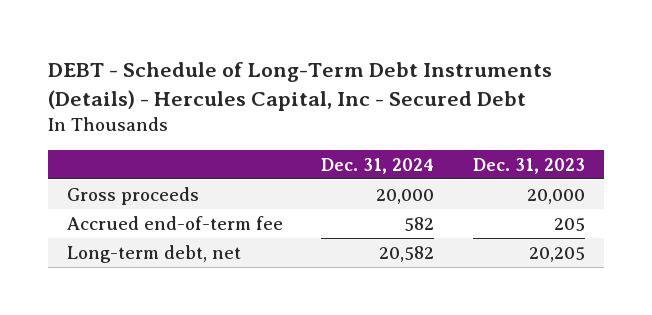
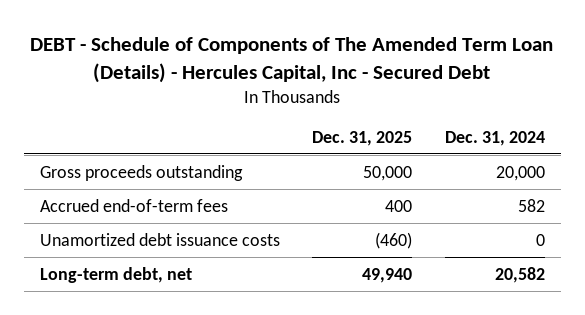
[47,61,552,111] DEBT - Schedule of Long-Term Debt Instruments (Details) - Hercules Capital, Inc - Secured Debt -> [30,37,554,83] DEBT - Schedule of Components of The Amended Term Loan (Details) - Hercules Capital, Inc - Secured Debt
[472,157,585,174] Dec. 31, 2023 -> none
none -> [312,130,413,146] Dec. 31, 2025
[67,186,200,205] Gross proceeds -> [40,164,244,181] Gross proceeds outstanding
[67,215,284,230] Accrued end-of-term fee -> [40,198,229,212] Accrued end-of-term fees
none -> [40,232,281,246] Unamortized debt issuance costs

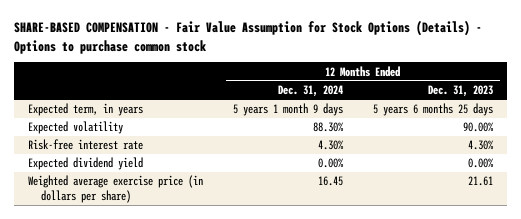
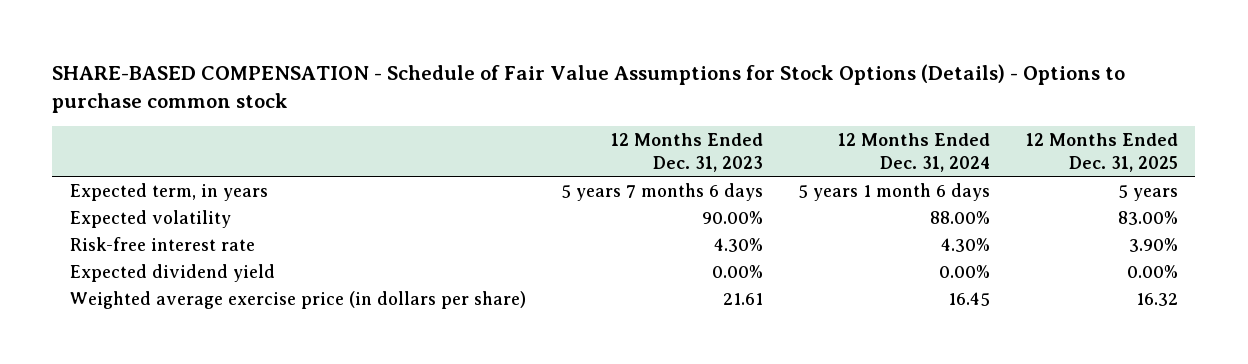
[13,20,482,54] SHARE-BASED COMPENSATION - Fair Value Assumption for Stock Options (Details) - Options to purchase common stock -> [52,64,1126,113] SHARE-BASED COMPENSATION - Schedule of Fair Value Assumptions for Stock Options (Details) - Options to purchase common stock
none -> [1025,132,1178,172] 12 Months Ended Dec. 31, 2025
[233,103,344,117] 5 years 1 month 9 days -> [798,182,991,201] 5 years 1 month 6 days
[372,103,493,117] 5 years 6 months 25 days -> [561,182,764,201] 5 years 7 months 6 days
[313,122,345,133] 88.30% -> [930,210,991,224] 88.00%

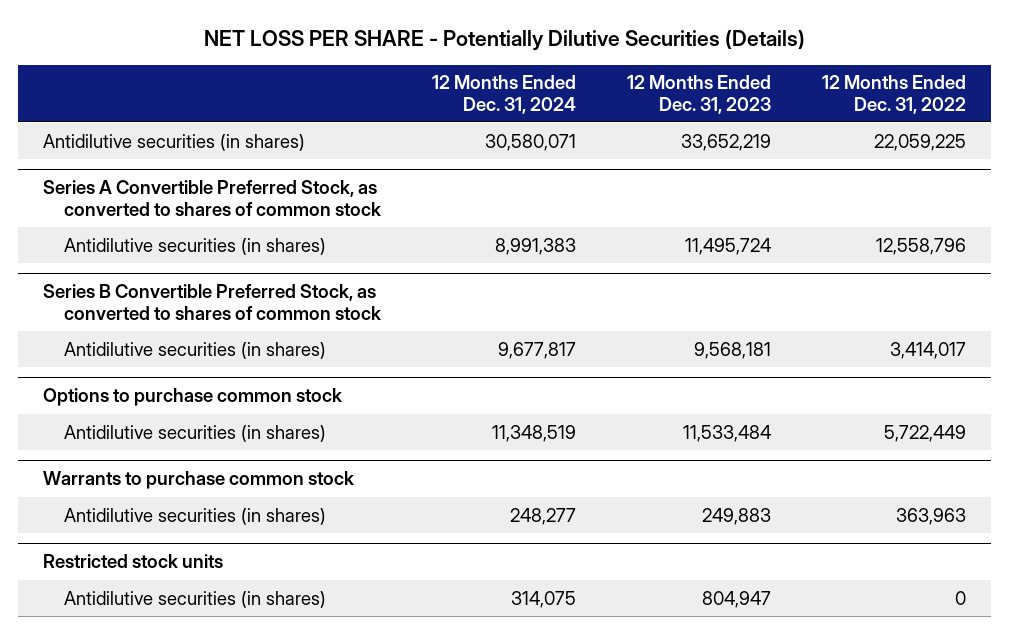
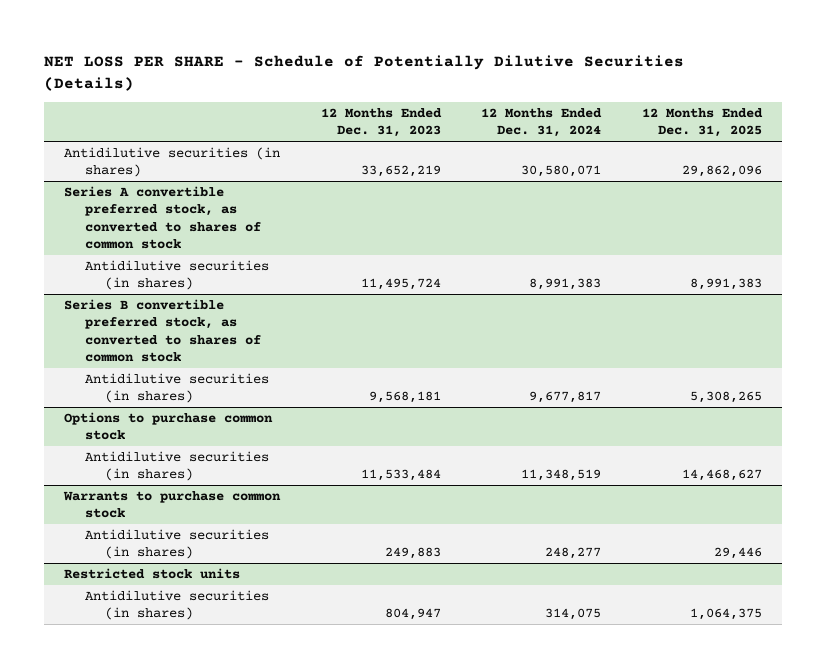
[203,29,805,52] NET LOSS PER SHARE - Potentially Dilutive Securities (Details) -> [44,54,685,91] NET LOSS PER SHARE - Schedule of Potentially Dilutive Securities (Details)
[821,75,966,114] 12 Months Ended Dec. 31, 2022 -> none
none -> [642,107,764,138] 12 Months Ended Dec. 31, 2025
[43,180,381,216] Series A Convertible Preferred Stock, as converted to shares of common stock -> [64,186,261,249] Series A convertible preferred stock, as converted to shares of common stock
[43,284,381,320] Series B Convertible Preferred Stock, as converted to shares of common stock -> [64,299,261,362] Series B convertible preferred stock, as converted to shares of common stock

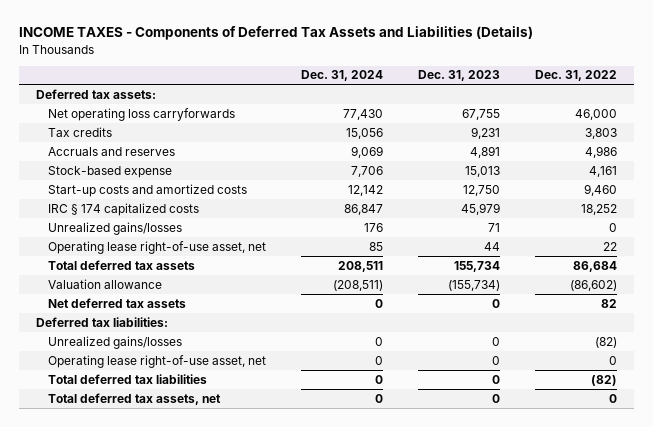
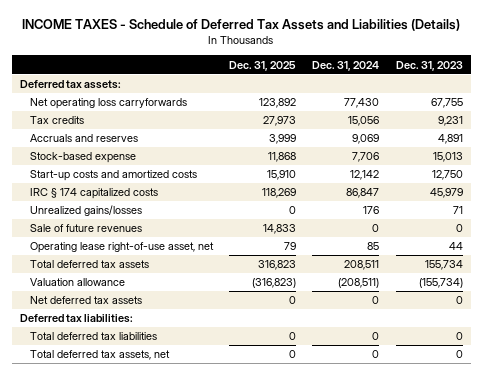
[18,26,533,41] INCOME TAXES - Components of Deferred Tax Assets and Liabilities (Details) -> [22,19,461,32] INCOME TAXES - Schedule of Deferred Tax Assets and Liabilities (Details)
[534,70,617,82] Dec. 31, 2022 -> none
none -> [228,60,296,71] Dec. 31, 2025
none -> [29,224,142,233] Sale of future revenues
[48,335,183,349] Unrealized gains/losses -> none
[48,354,267,368] Operating lease right-of-use asset, net -> none

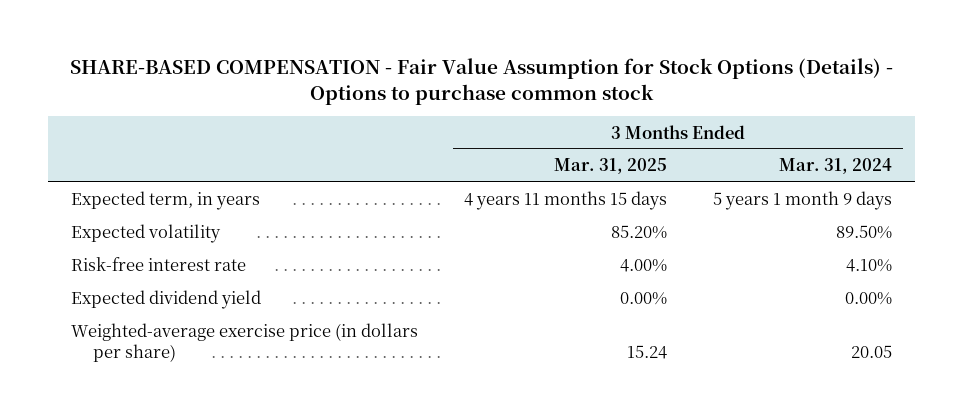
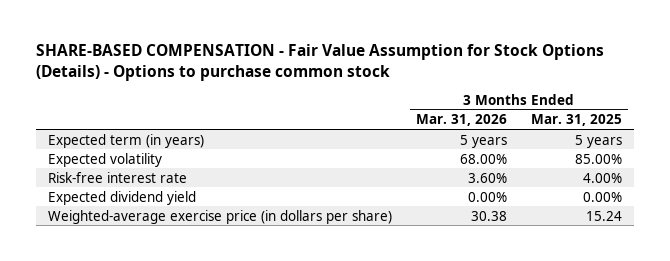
[778,158,892,175] Mar. 31, 2024 -> none
none -> [416,114,508,127] Mar. 31, 2026
[71,191,261,211] Expected term, in years -> [47,133,204,148] Expected term (in years)
[464,191,668,211] 4 years 11 months 15 days -> [575,134,623,148] 5 years
[611,225,668,240] 85.20% -> [575,153,623,164] 85.00%

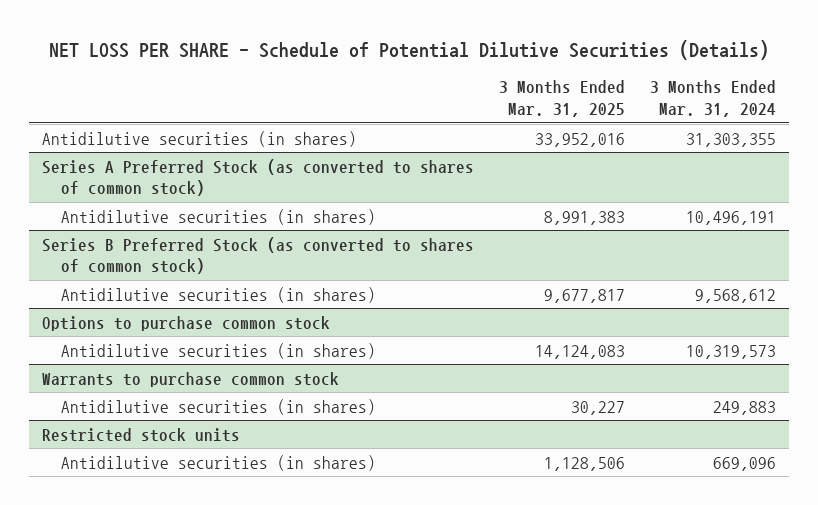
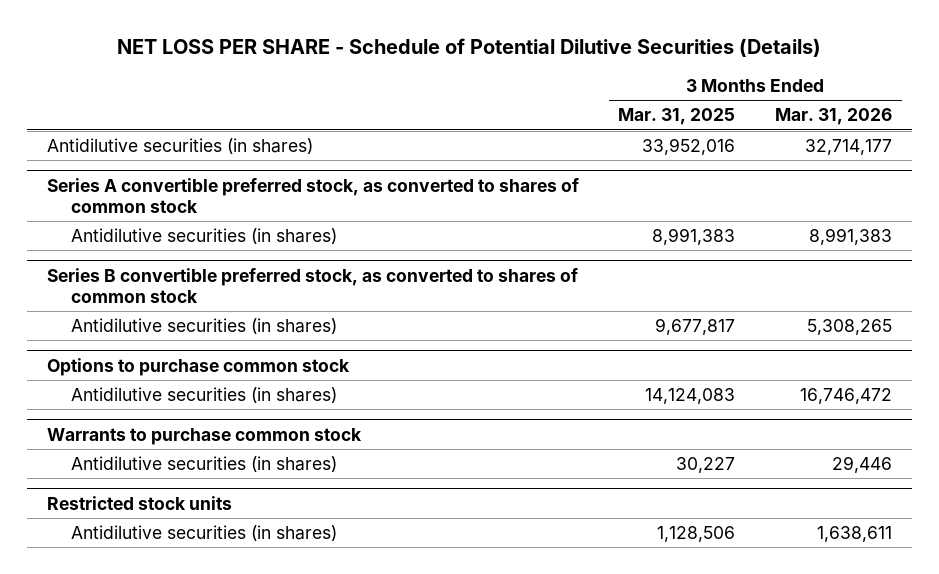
[650,80,777,118] 3 Months Ended Mar. 31, 2024 -> none
none -> [774,108,892,126] Mar. 31, 2026
[41,158,474,197] Series A Preferred Stock (as converted to shares of common stock) -> [46,177,579,213] Series A convertible preferred stock, as converted to shares of common stock
[41,236,474,275] Series B Preferred Stock (as converted to shares of common stock) -> [46,267,578,303] Series B convertible preferred stock, as converted to shares of common stock

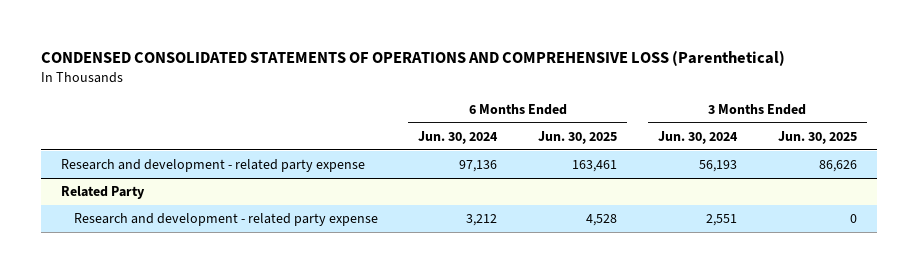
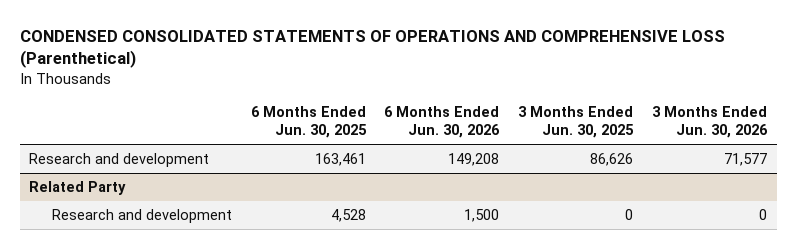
[418,130,499,144] Jun. 30, 2024 -> none
[658,130,739,144] Jun. 30, 2024 -> none
none -> [384,106,501,139] 6 Months Ended Jun. 30, 2026
none -> [652,106,769,139] 3 Months Ended Jun. 30, 2026
[61,159,366,173] Research and development - related party expense -> [29,153,210,168] Research and development
[73,213,378,227] Research and development - related party expense -> [51,209,232,224] Research and development

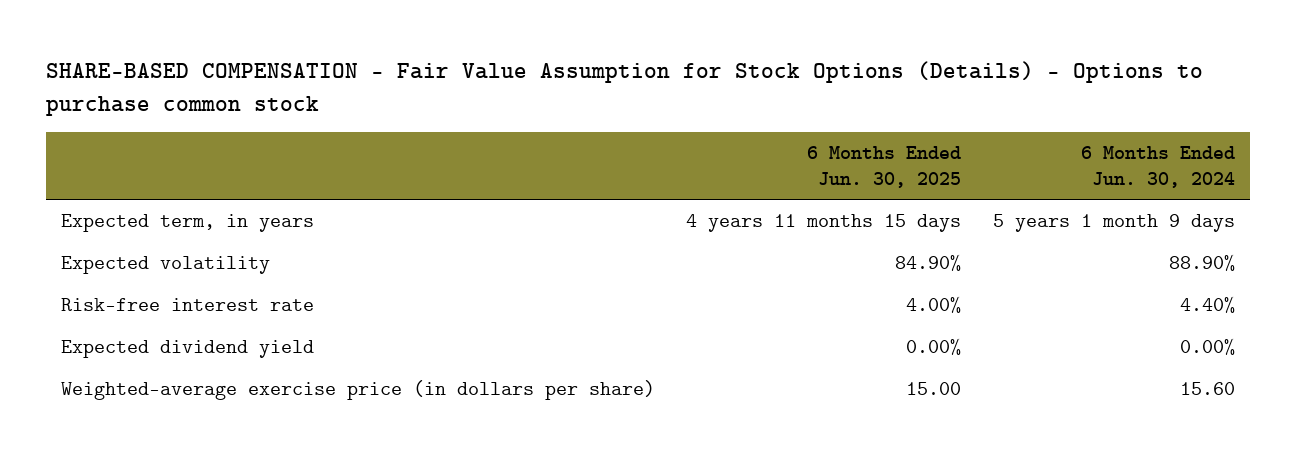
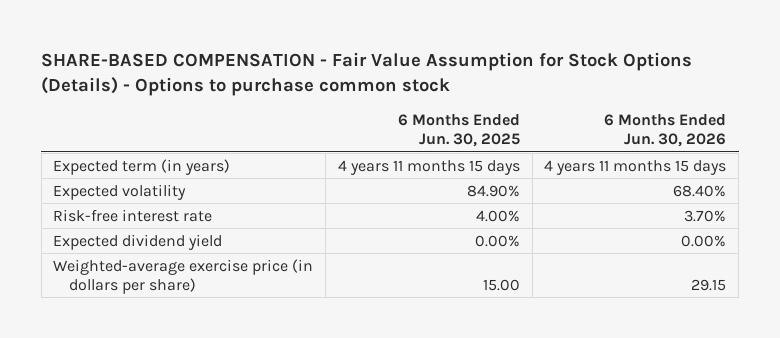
[1080,146,1235,188] 6 Months Ended Jun. 30, 2024 -> none
none -> [604,114,727,148] 6 Months Ended Jun. 30, 2026
[61,214,315,233] Expected term, in years -> [53,158,231,175] Expected term (in years)

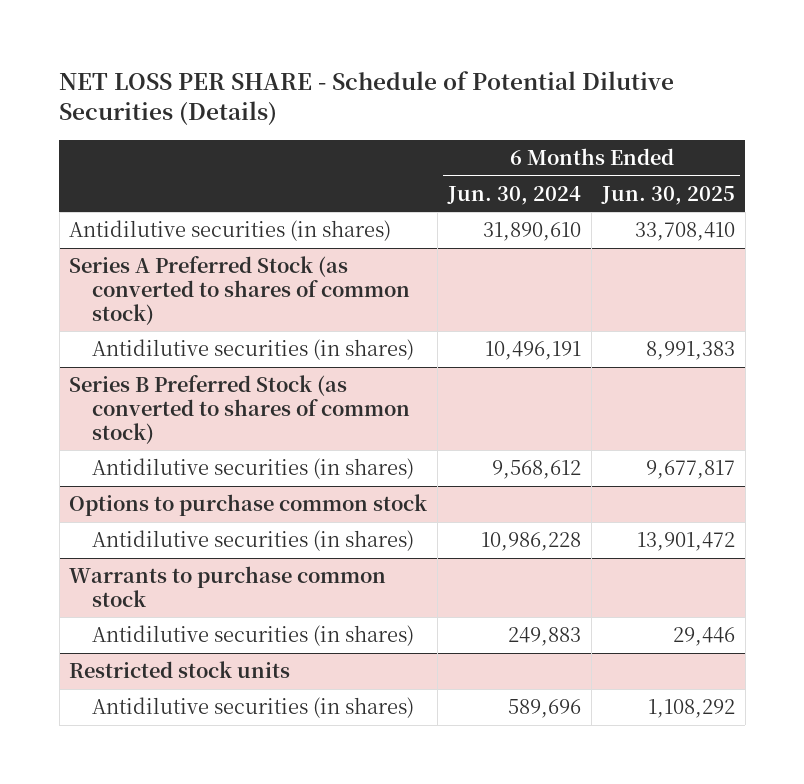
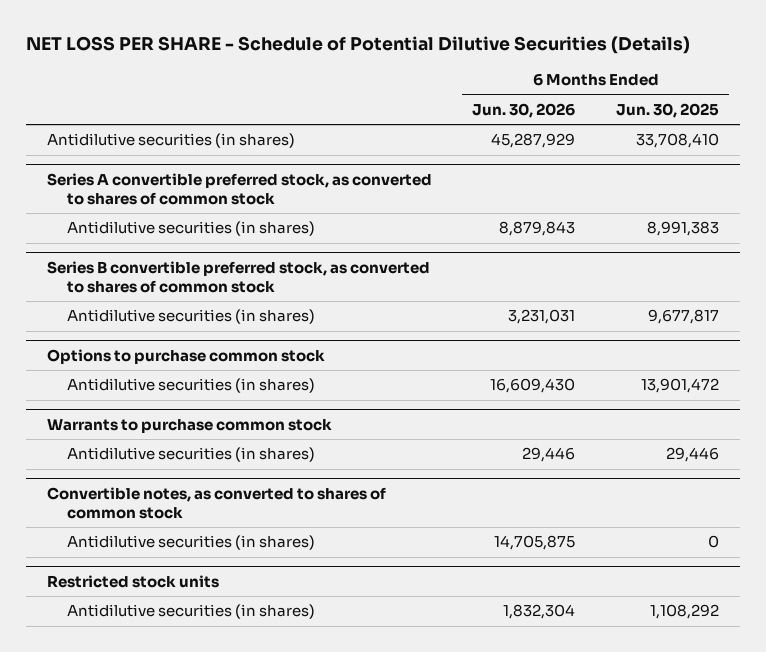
[447,185,582,205] Jun. 30, 2024 -> none
none -> [472,102,576,118] Jun. 30, 2026
[69,255,411,325] Series A Preferred Stock (as converted to shares of common stock) -> [46,172,432,205] Series A convertible preferred stock, as converted to shares of common stock
[69,374,411,444] Series B Preferred Stock (as converted to shares of common stock) -> [46,260,430,293] Series B convertible preferred stock, as converted to shares of common stock
none -> [46,486,386,519] Convertible notes, as converted to shares of common stock
none -> [67,535,316,551] Antidilutive securities (in shares)

